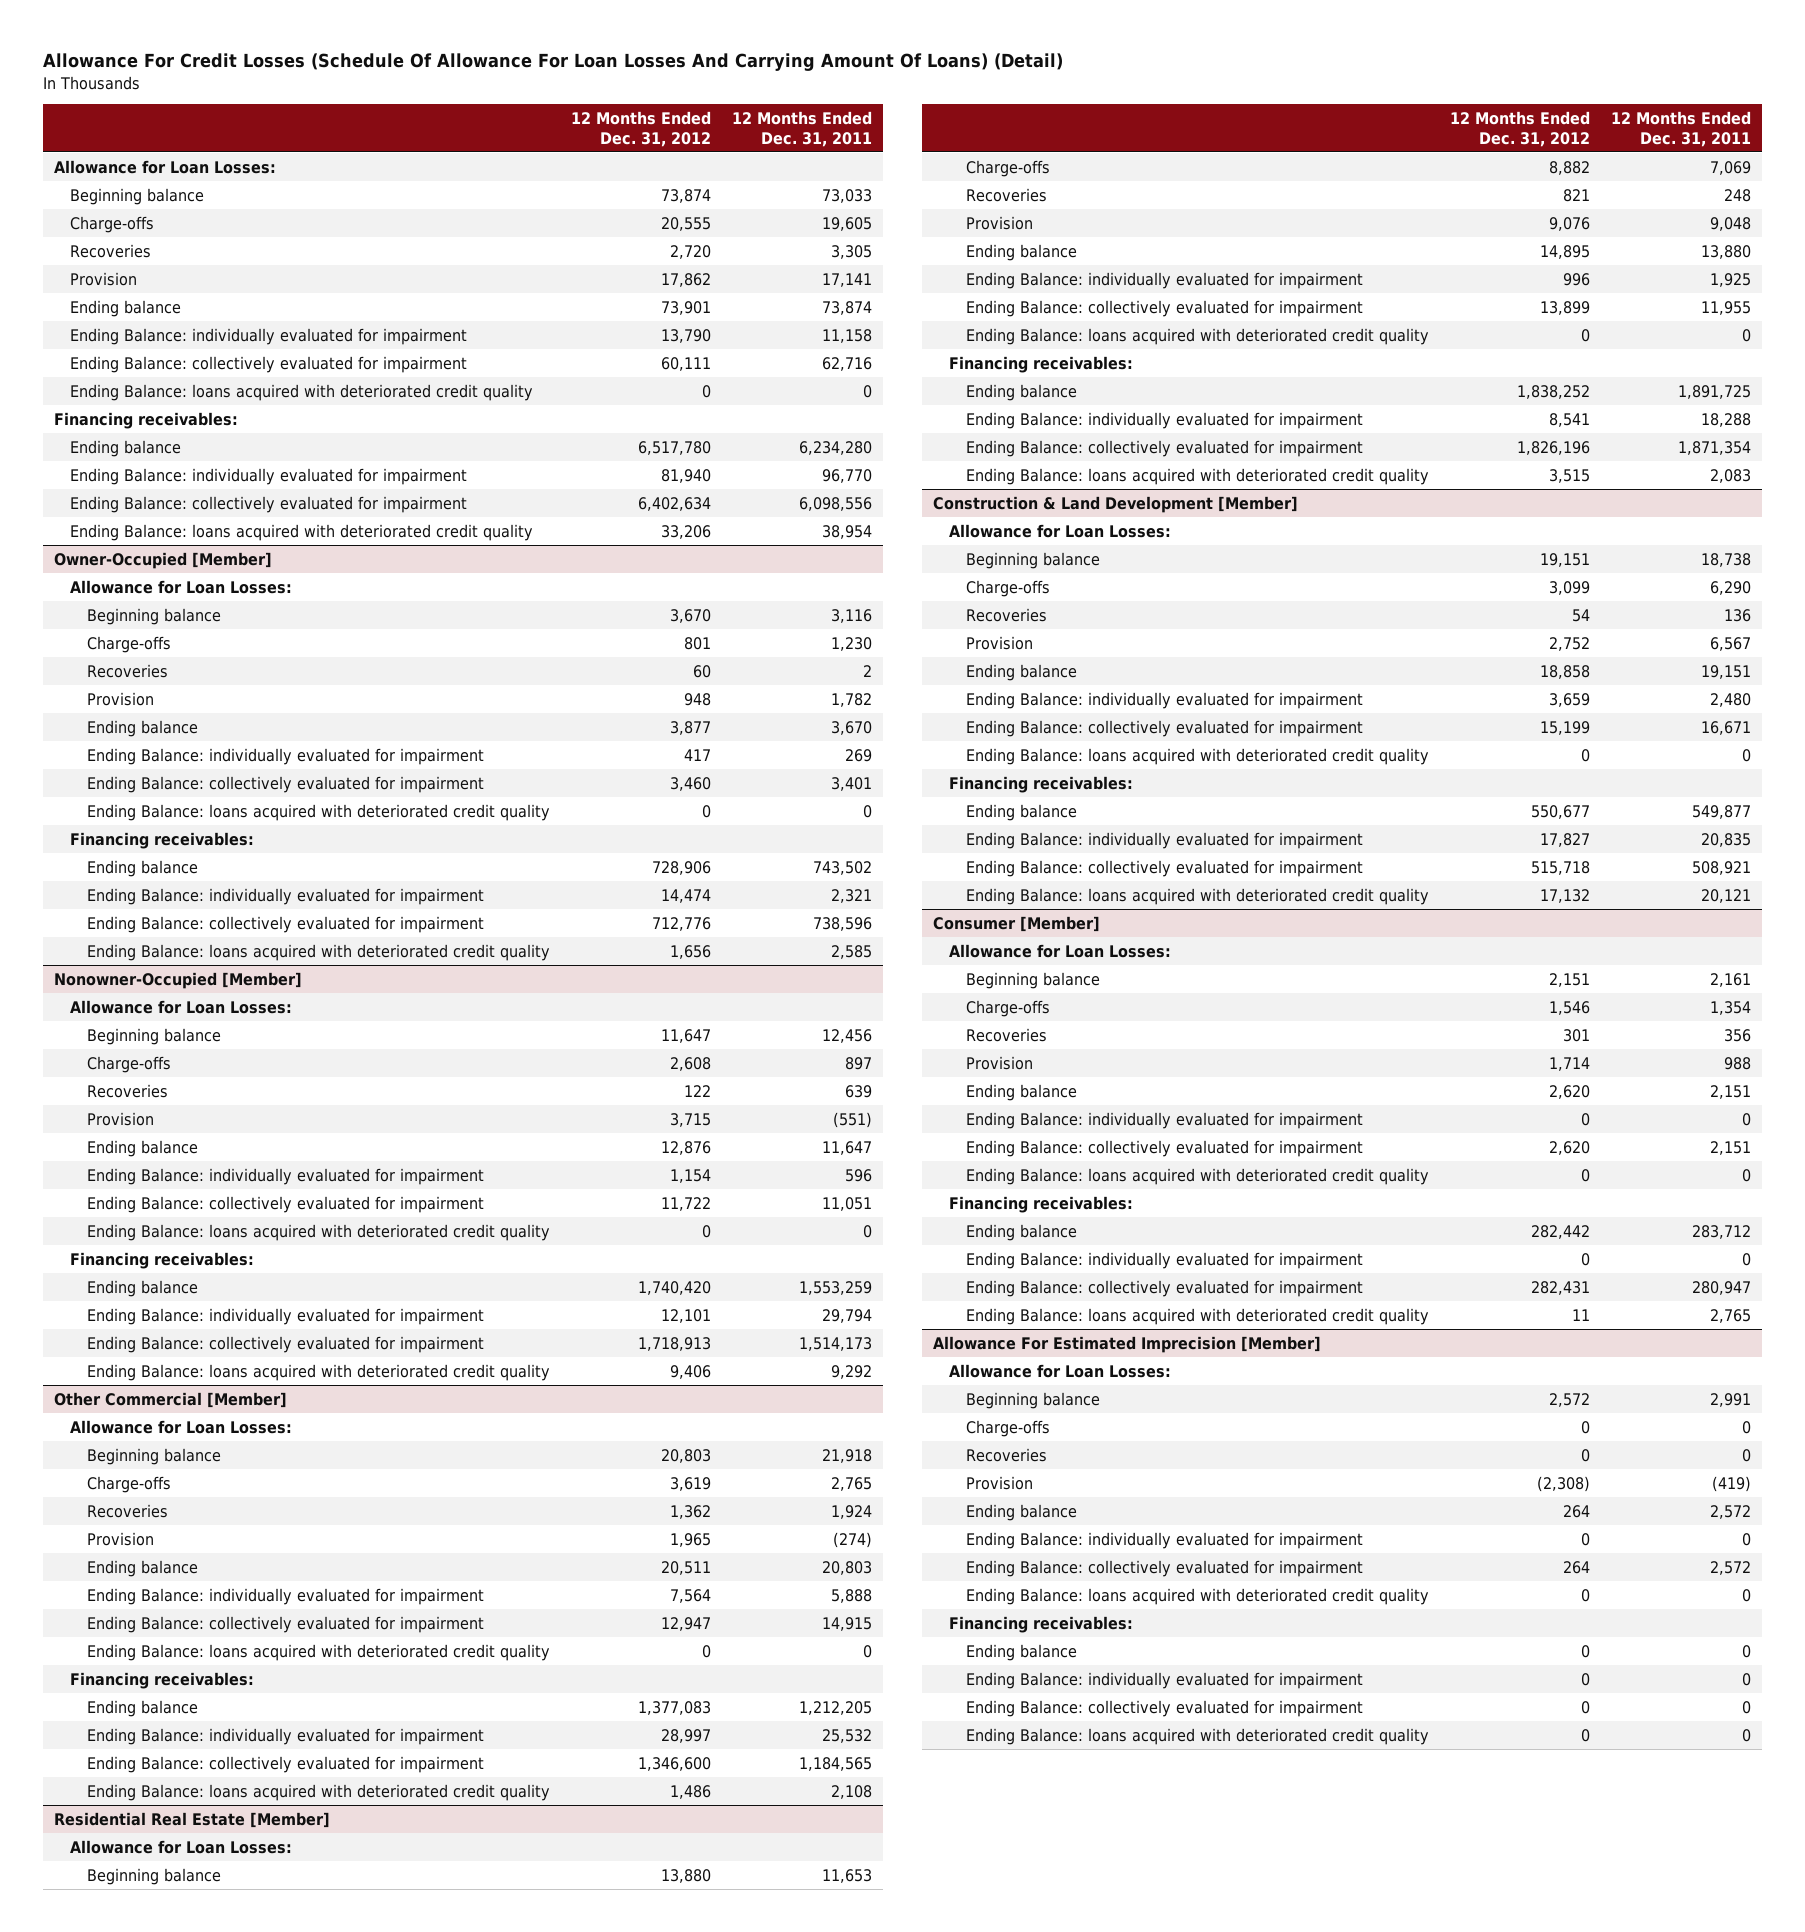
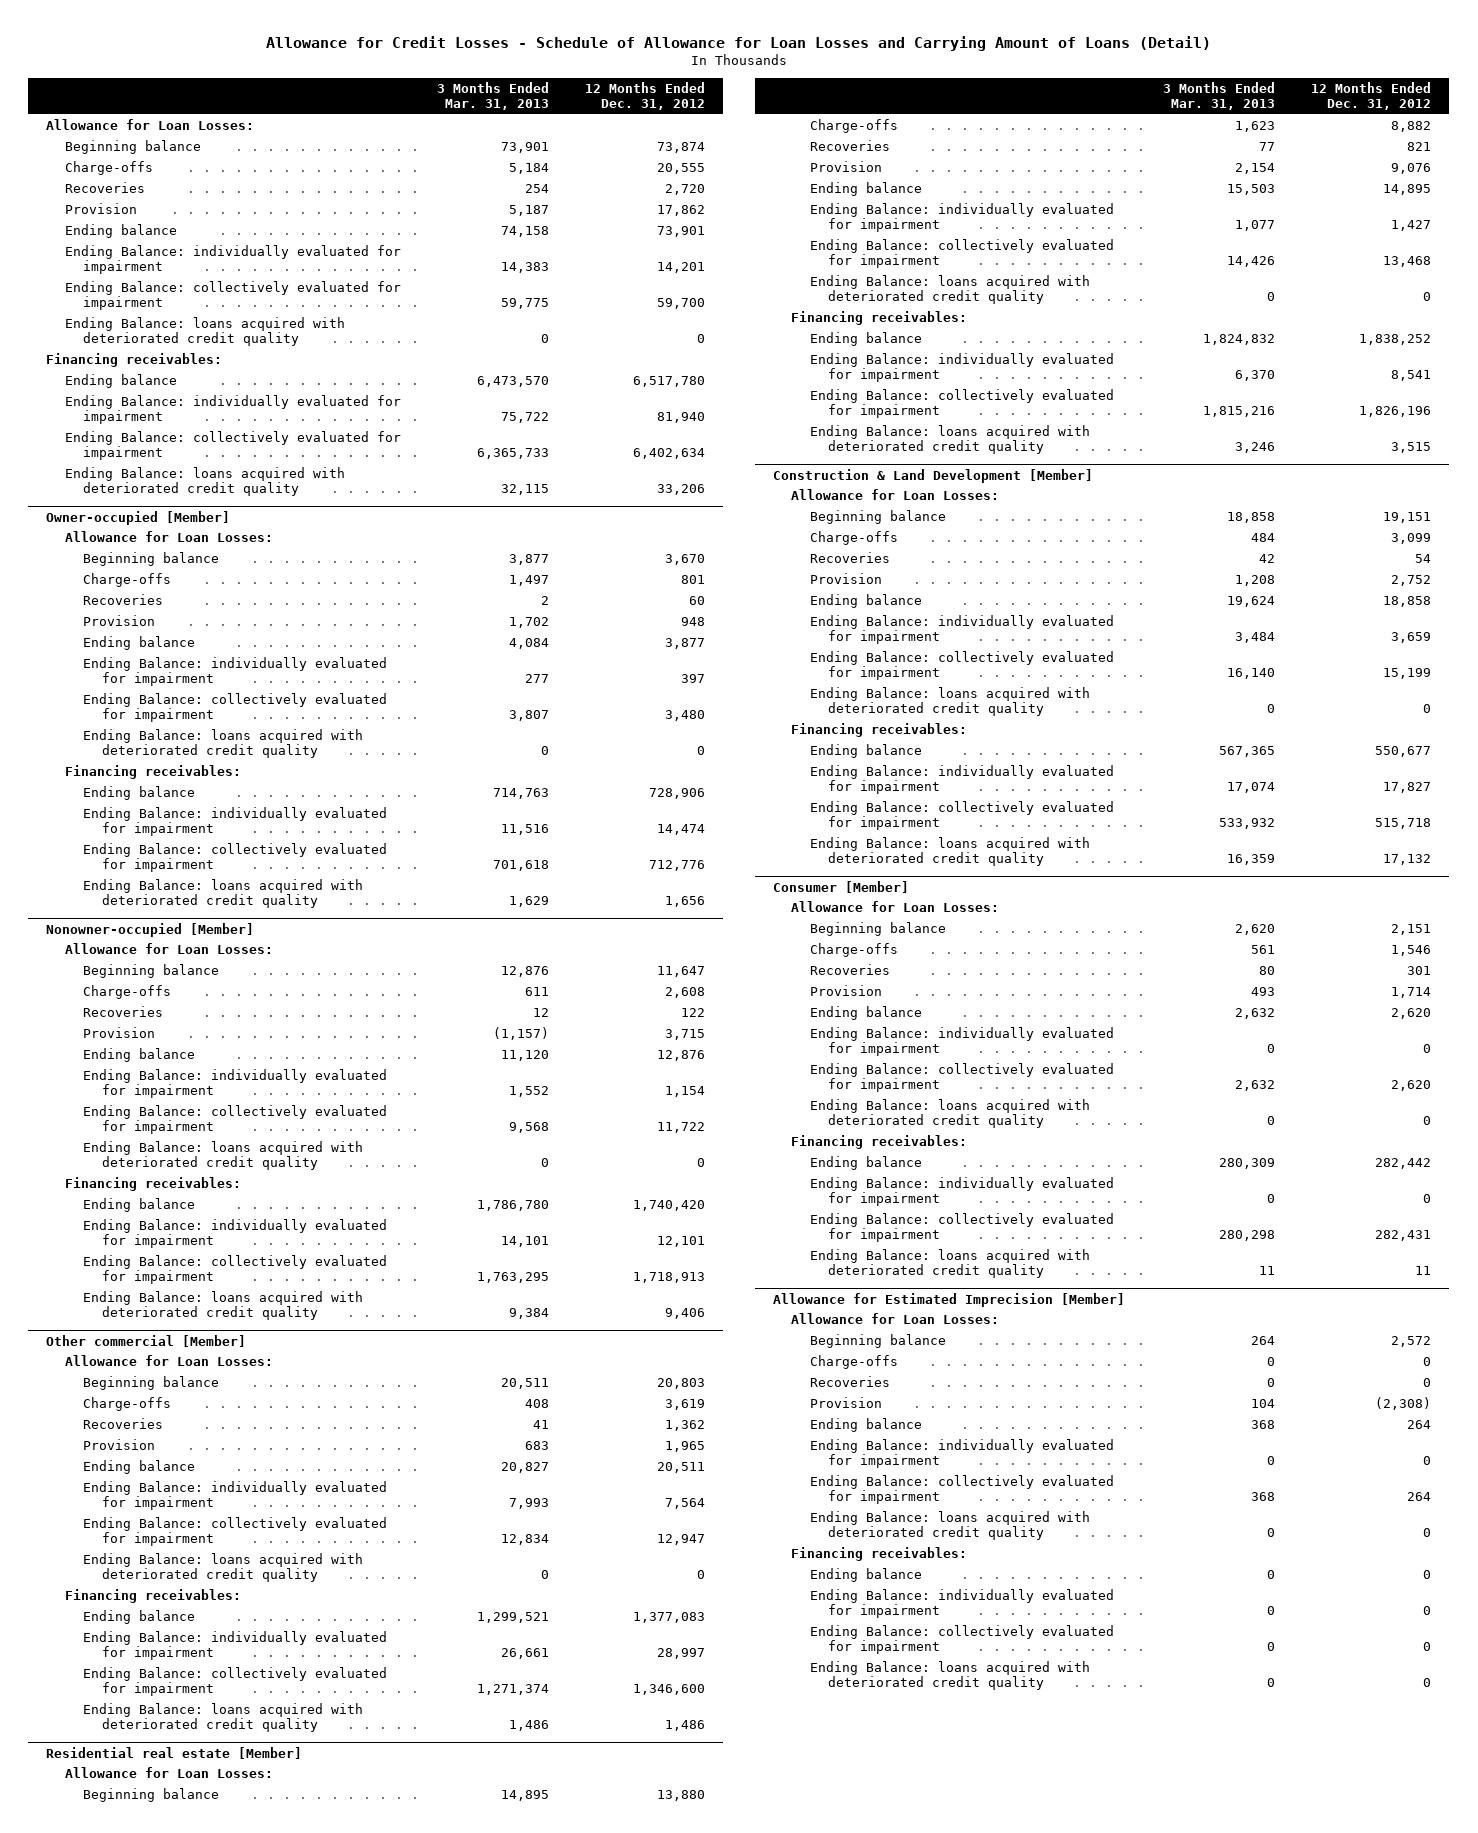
[43,53,1064,72] Allowance For Credit Losses (Schedule Of Allowance For Loan Losses And Carrying Amount Of Loans) (Detail) -> [265,35,1211,51] Allowance for Credit Losses - Schedule of Allowance for Loan Losses and Carrying Amount of Loans (Detail)
[732,110,873,147] 12 Months Ended Dec. 31, 2011 -> none
none -> [436,81,549,110] 3 Months Ended Mar. 31, 2013
[661,328,712,343] 13,790 -> [656,262,705,274] 14,201
[661,356,712,371] 60,111 -> [656,298,705,310] 59,700
[53,551,272,569] Owner-Occupied [Member] -> [46,510,231,525] Owner-occupied [Member]
[684,748,712,761] 417 -> [680,674,705,684] 397
[670,776,712,791] 3,460 -> [664,710,705,722] 3,480
[53,971,302,989] Nonowner-Occupied [Member] -> [46,922,255,937] Nonowner-occupied [Member]
[53,1391,287,1408] Other Commercial [Member] -> [46,1334,247,1347] Other commercial [Member]
[53,1811,330,1828] Residential Real Estate [Member] -> [46,1746,303,1759] Residential real estate [Member]
[1563,272,1591,286] 996 -> [1391,220,1432,232] 1,427
[1540,300,1591,315] 13,899 -> [1383,256,1432,268] 13,468
[932,1335,1321,1353] Allowance For Estimated Imprecision [Member] -> [772,1292,1125,1307] Allowance for Estimated Imprecision [Member]

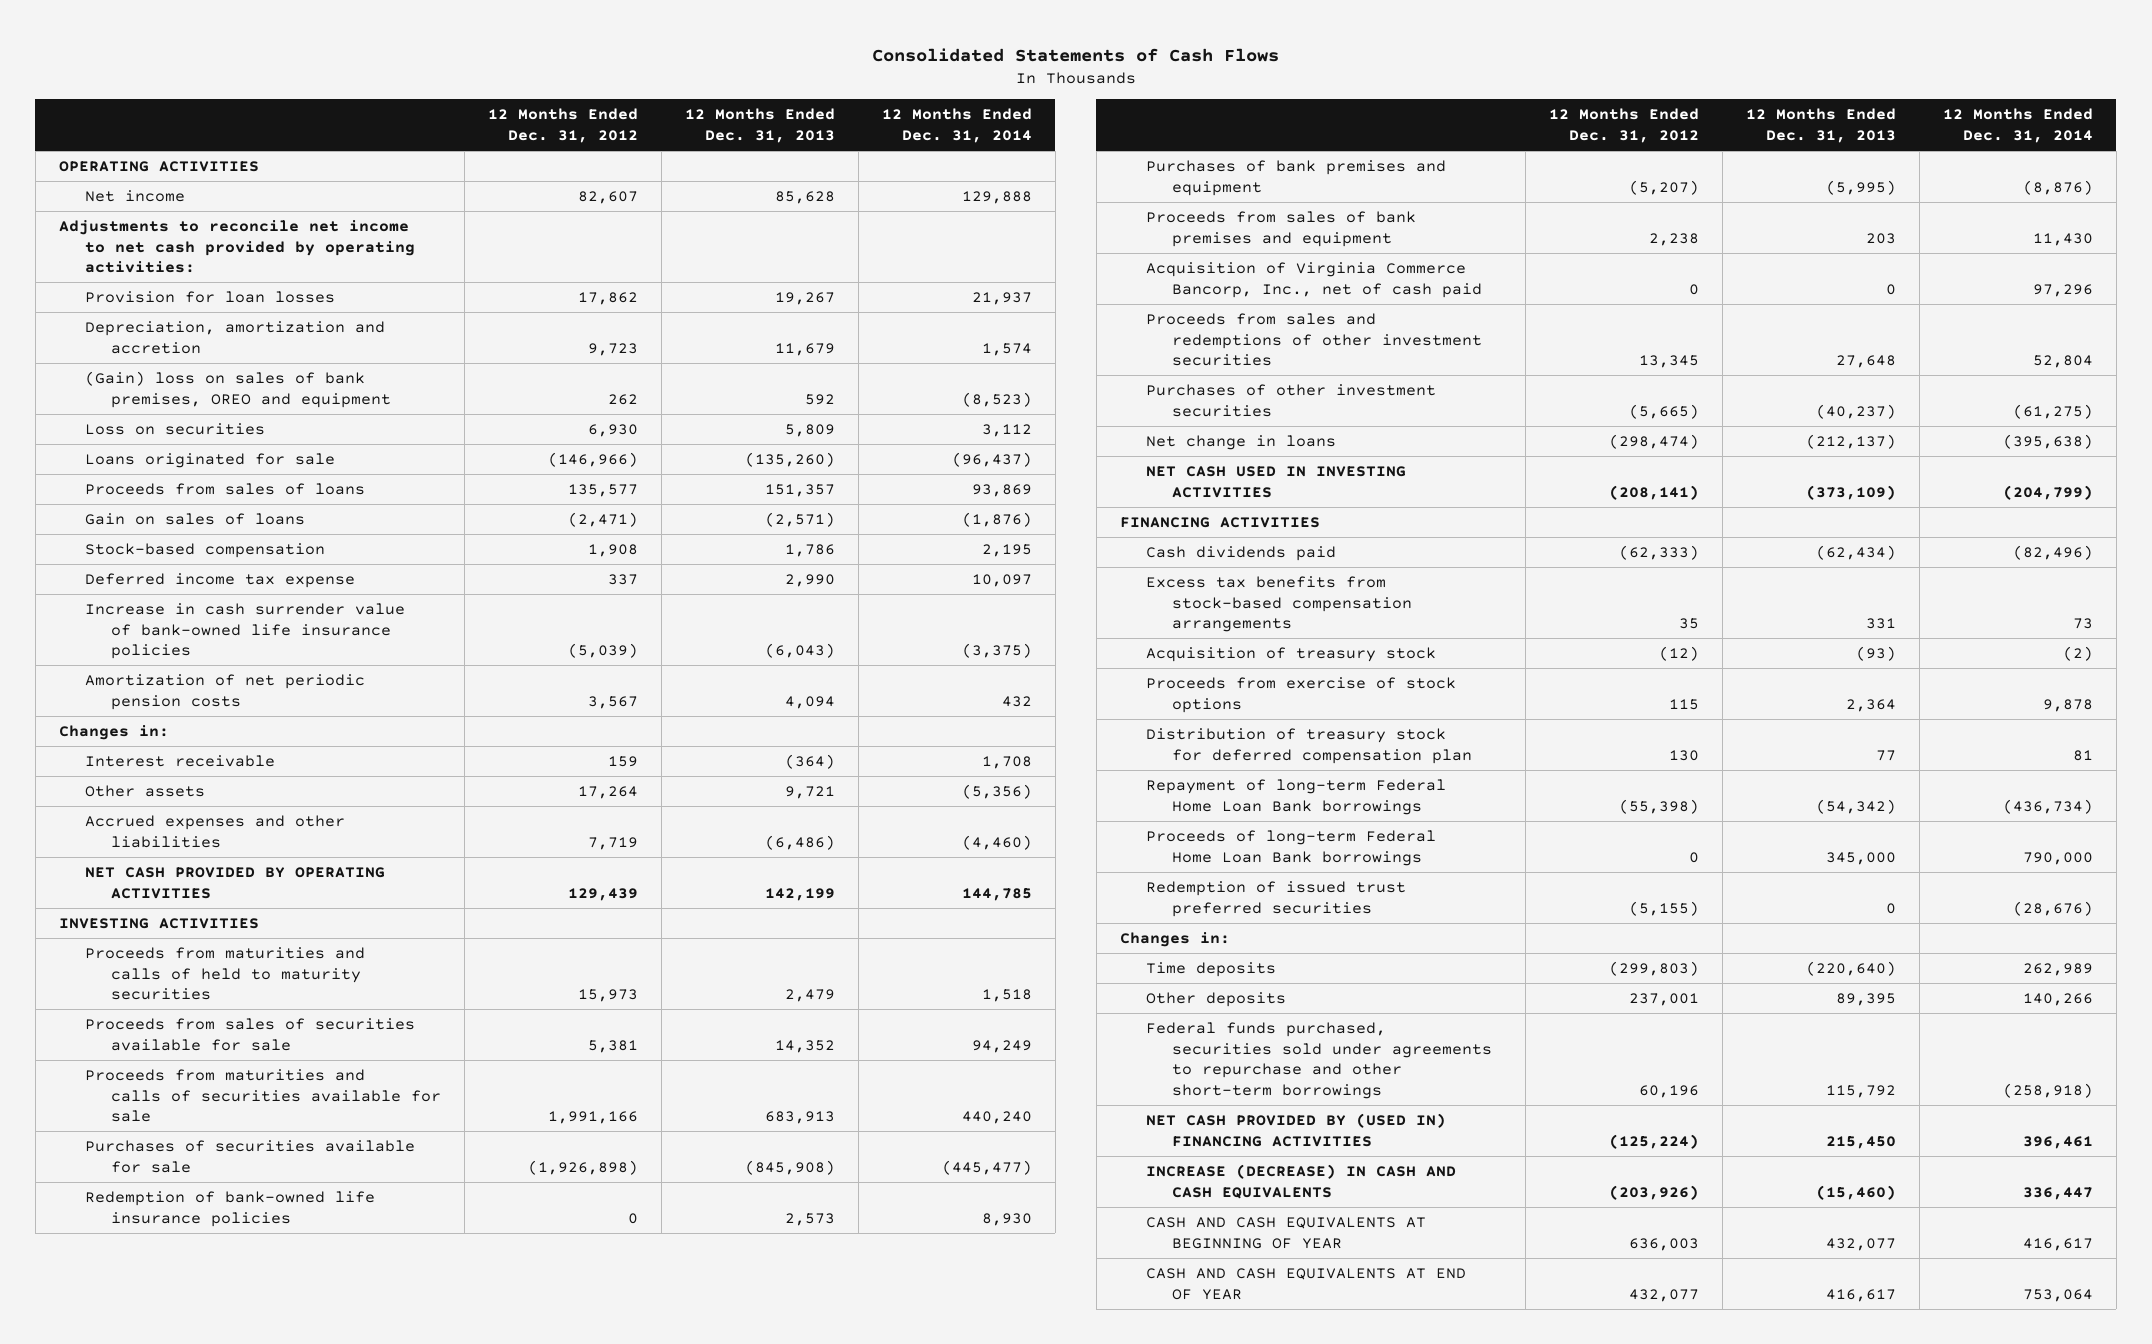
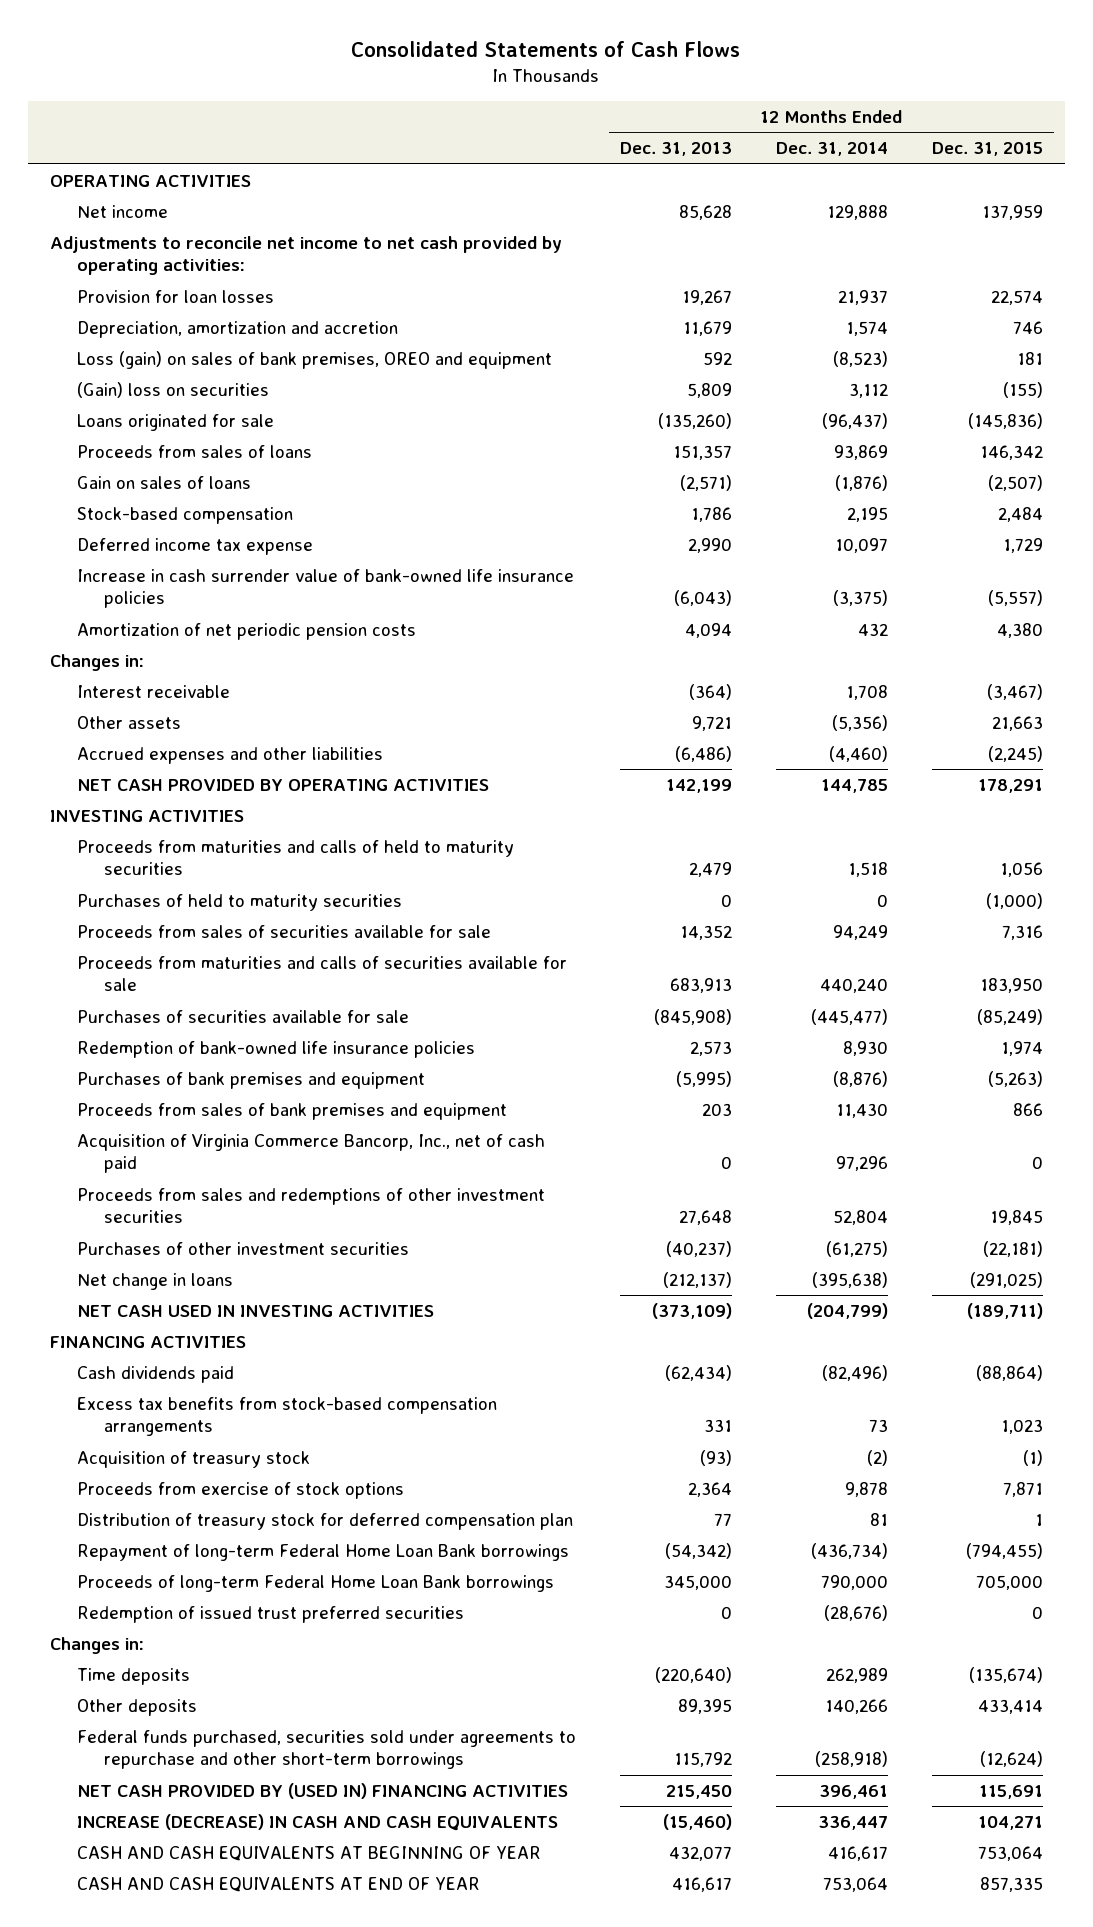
[487,108,638,143] 12 Months Ended Dec. 31, 2012 -> none
none -> [931,142,1043,157] Dec. 31, 2015
[84,370,392,408] (Gain) loss on sales of bank premises, OREO and equipment -> [77,350,553,369] Loss (gain) on sales of bank premises, OREO and equipment
[84,422,265,435] Loss on securities -> [77,381,270,398] (Gain) loss on securities
none -> [77,893,403,911] Purchases of held to maturity securities

